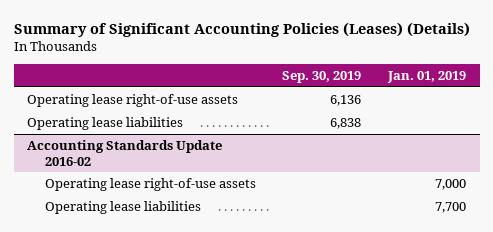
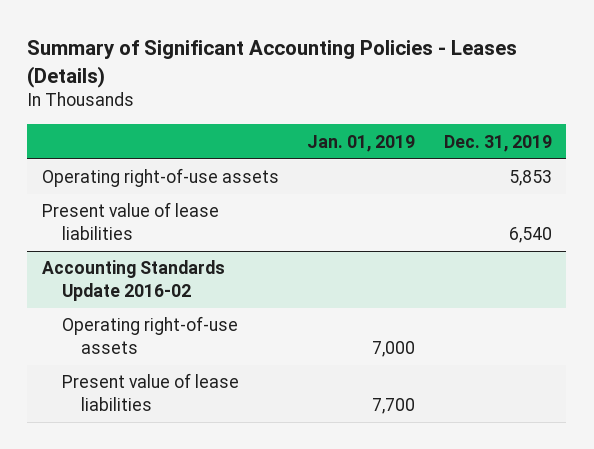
[13,21,470,37] Summary of Significant Accounting Policies (Leases) (Details) -> [27,39,518,88] Summary of Significant Accounting Policies - Leases (Details)
[282,70,362,83] Sep. 30, 2019 -> none
none -> [444,134,553,152] Dec. 31, 2019
[27,94,239,108] Operating lease right-of-use assets -> [41,168,279,188] Operating right-of-use assets
[27,117,184,131] Operating lease liabilities -> [41,202,219,240] Present value of lease liabilities
[44,178,256,192] Operating lease right-of-use assets -> [61,316,238,354] Operating right-of-use assets
[44,201,201,215] Operating lease liabilities -> [61,373,239,411] Present value of lease liabilities

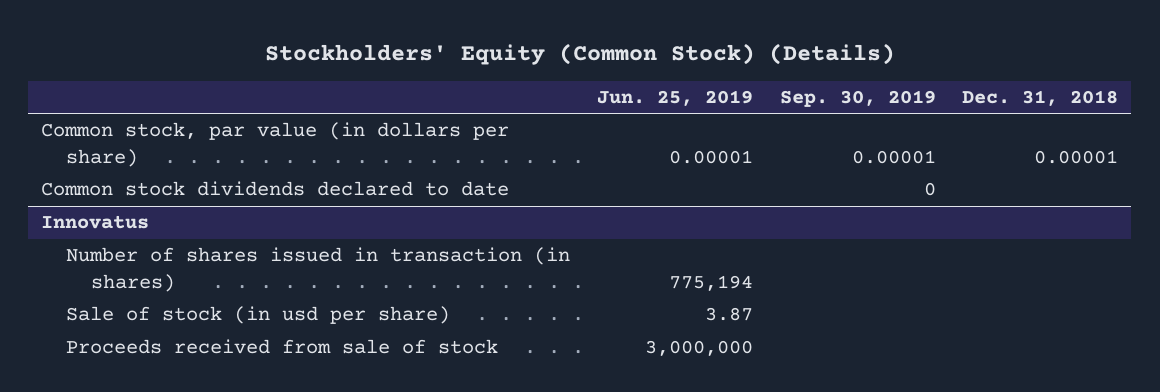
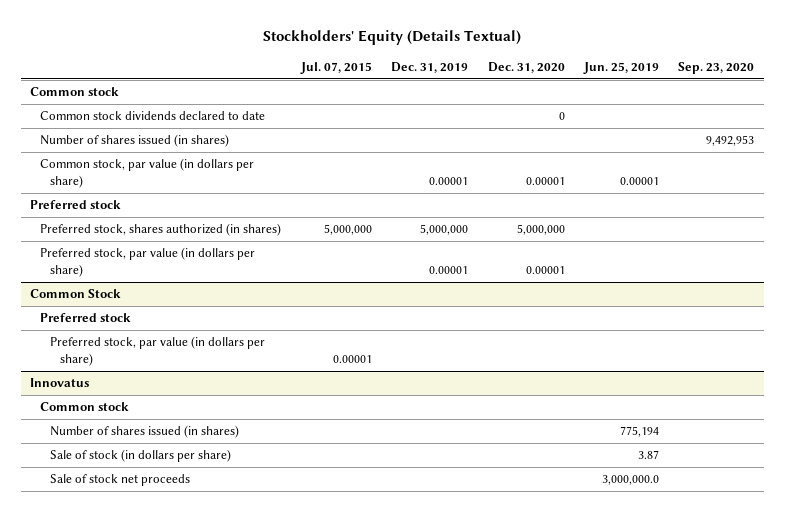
[264,43,895,66] Stockholders' Equity (Common Stock) (Details) -> [263,30,522,46] Stockholders' Equity (Details Textual)
[779,89,936,107] Sep. 30, 2019 -> none
[962,89,1119,106] Dec. 31, 2018 -> none
none -> [299,61,372,74] Jul. 07, 2015
none -> [391,61,469,73] Dec. 31, 2019
none -> [487,61,565,73] Dec. 31, 2020
none -> [678,61,755,74] Sep. 23, 2020
none -> [30,87,120,97] Common stock
none -> [40,134,230,148] Number of shares issued (in shares)
[41,122,510,167] Common stock, par value (in dollars per share) -> [40,158,255,188] Common stock, par value (in dollars per share)
none -> [30,200,122,210] Preferred stock
none -> [40,223,282,237] Preferred stock, shares authorized (in shares)
none -> [40,247,256,277] Preferred stock, par value (in dollars per share)
none -> [30,289,122,299] Common Stock
none -> [40,313,132,323] Preferred stock
none -> [50,336,266,366] Preferred stock, par value (in dollars per share)
none -> [40,402,130,412] Common stock
[66,247,571,292] Number of shares issued in transaction (in shares) -> [50,425,240,439] Number of shares issued (in shares)
[66,306,451,325] Sale of stock (in usd per share) -> [50,449,232,463] Sale of stock (in dollars per share)
[66,339,499,355] Proceeds received from sale of stock -> [50,474,191,487] Sale of stock net proceeds
[644,340,753,357] 3,000,000 -> [602,475,660,486] 3,000,000.0

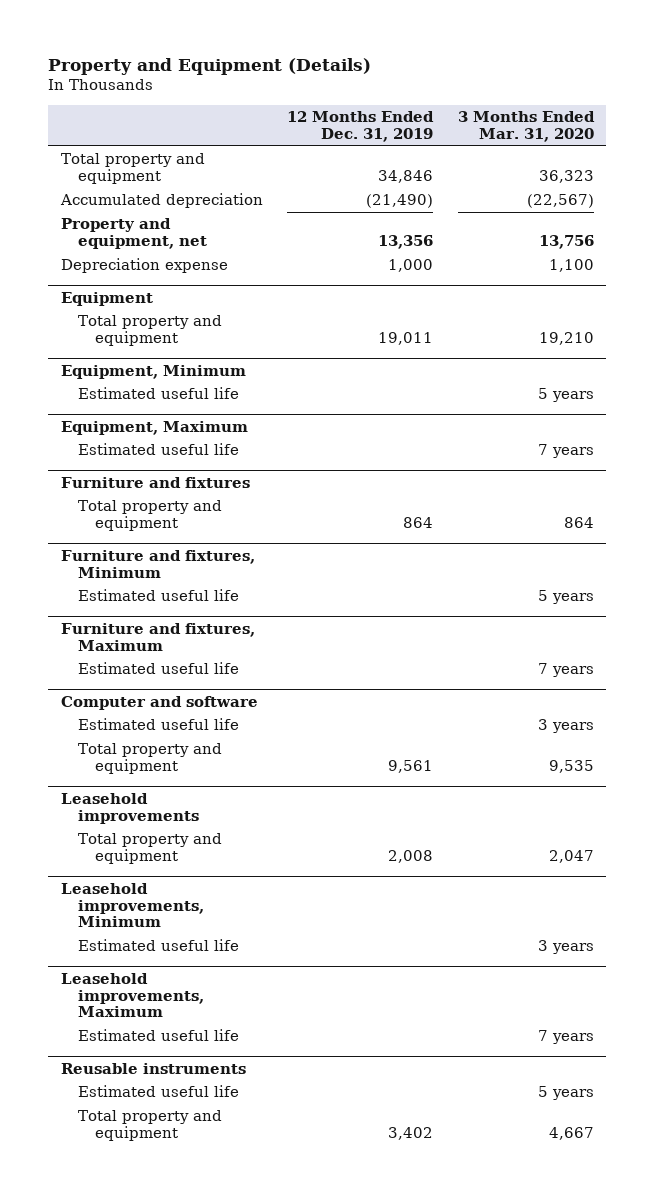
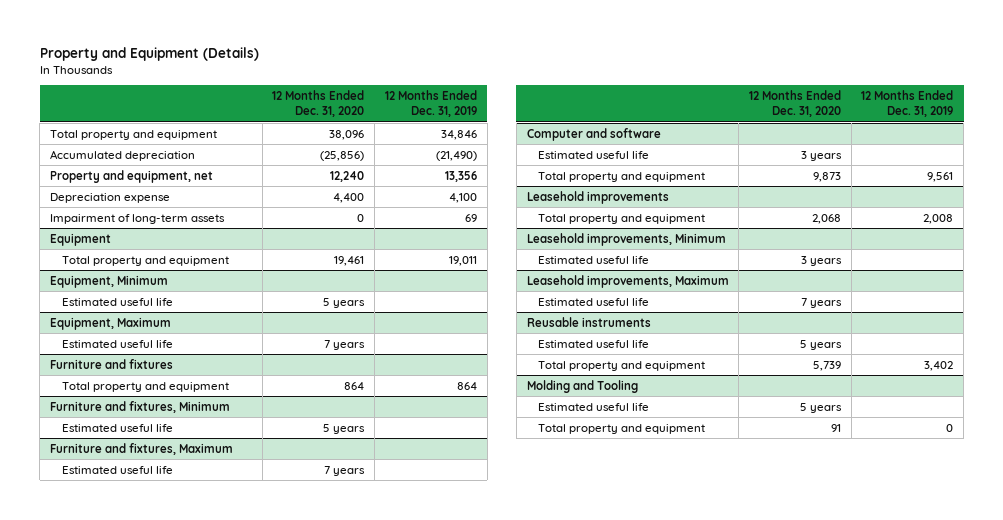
[457,110,595,142] 3 Months Ended Mar. 31, 2020 -> none
none -> [272,90,365,118] 12 Months Ended Dec. 31, 2020
[388,259,434,273] 1,000 -> [448,192,477,203] 4,100
none -> [50,213,226,224] Impairment of long-term assets
none -> [526,379,638,393] Molding and Tooling
none -> [538,402,650,411] Estimated useful life
none -> [538,423,706,434] Total property and equipment

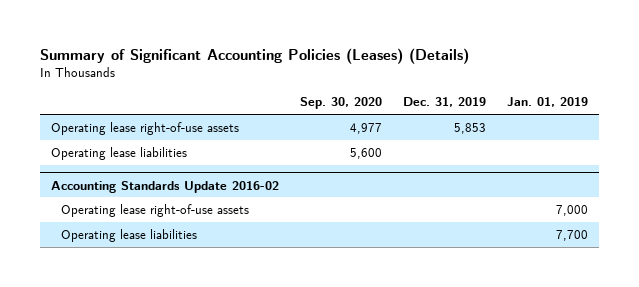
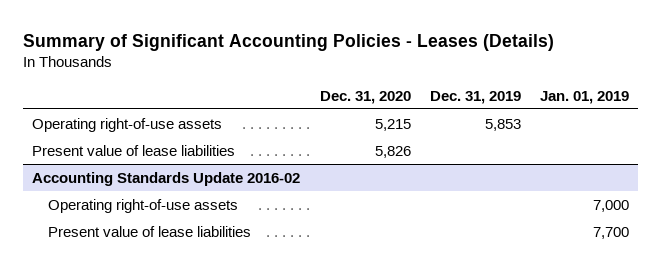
[40,48,470,65] Summary of Significant Accounting Policies (Leases) (Details) -> [22,33,554,51] Summary of Significant Accounting Policies - Leases (Details)
[299,97,382,110] Sep. 30, 2020 -> none
none -> [319,90,411,104] Dec. 31, 2020
[50,121,239,135] Operating lease right-of-use assets -> [32,117,223,132] Operating right-of-use assets
[50,146,187,160] Operating lease liabilities -> [32,144,236,156] Present value of lease liabilities
[60,203,249,217] Operating lease right-of-use assets -> [47,198,238,213] Operating right-of-use assets
[60,228,197,242] Operating lease liabilities -> [47,225,251,237] Present value of lease liabilities

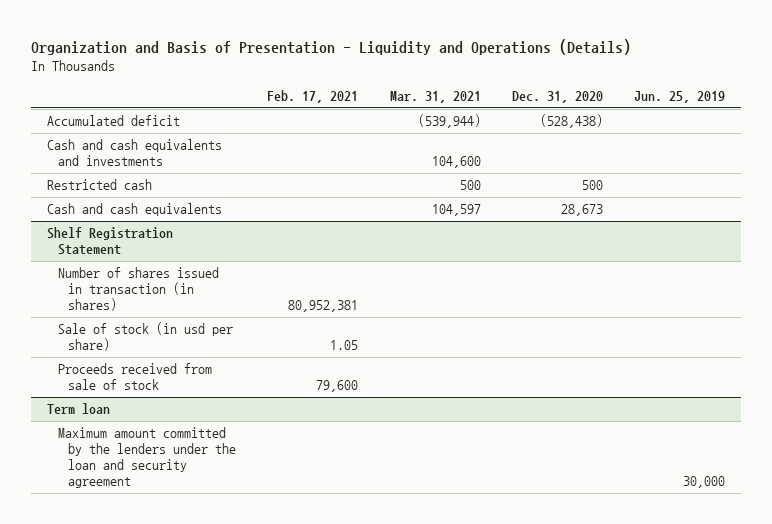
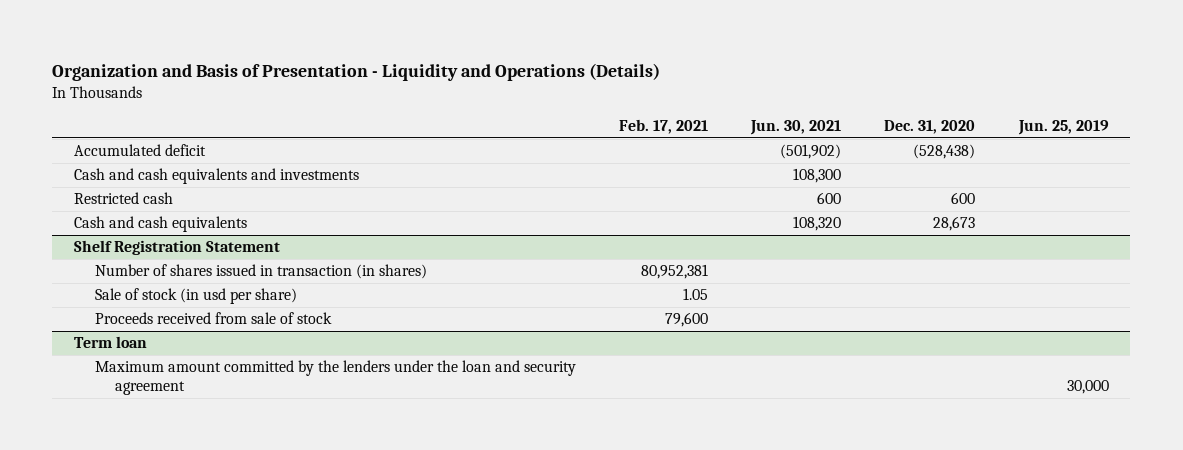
[389,90,481,103] Mar. 31, 2021 -> none
none -> [750,120,842,136] Jun. 30, 2021
[581,180,603,191] 500 -> [951,192,976,205] 600

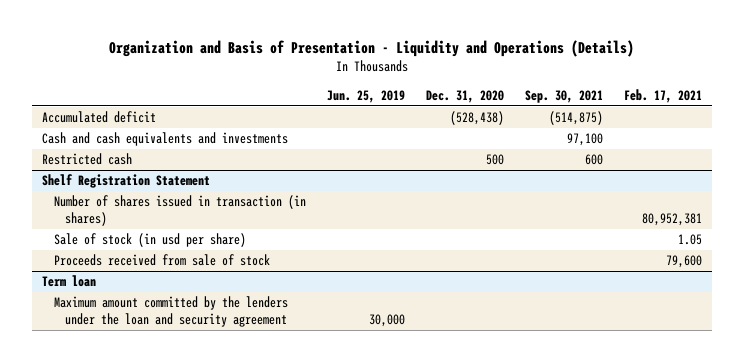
[750,120,842,136] Jun. 30, 2021 -> none
none -> [524,89,603,103] Sep. 30, 2021
[73,216,247,233] Cash and cash equivalents -> none
[951,192,976,205] 600 -> [485,154,504,166] 500

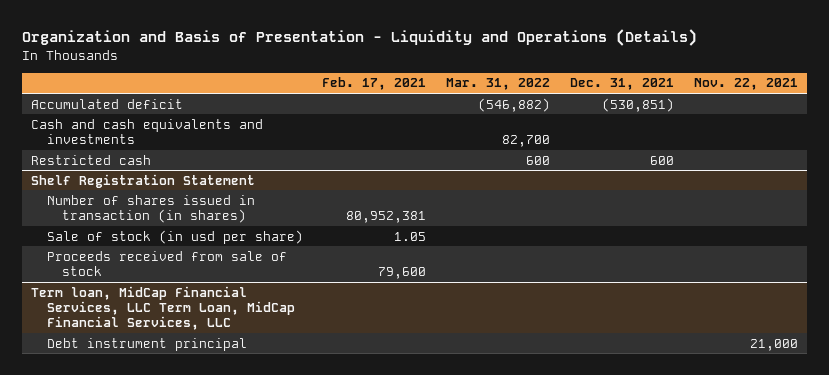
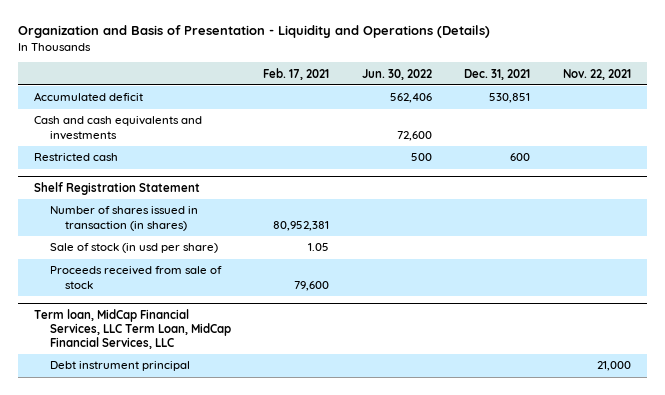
[446,78,551,91] Mar. 31, 2022 -> none
none -> [361,68,432,80] Jun. 30, 2022
[601,97,674,112] (530,851) -> [489,93,531,104] 530,851

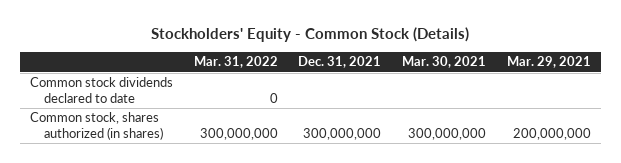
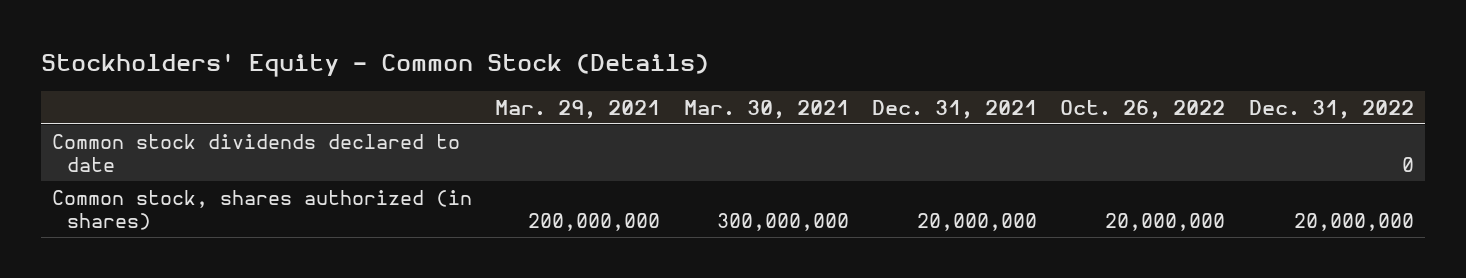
[193,56,278,69] Mar. 31, 2022 -> none
none -> [1060,99,1226,119] Oct. 26, 2022
none -> [1248,99,1414,119] Dec. 31, 2022
[303,127,382,140] 300,000,000 -> [917,213,1038,232] 20,000,000

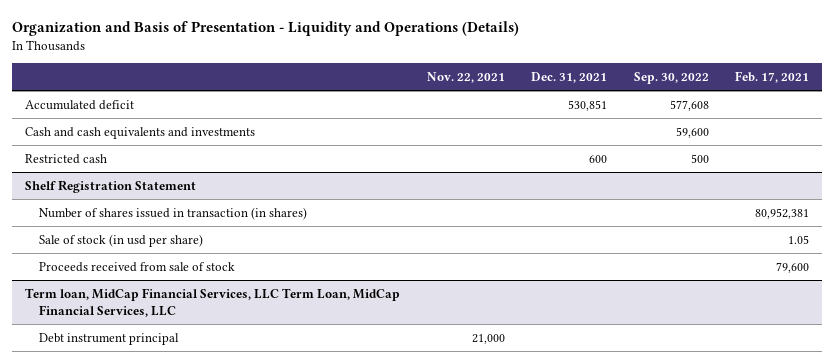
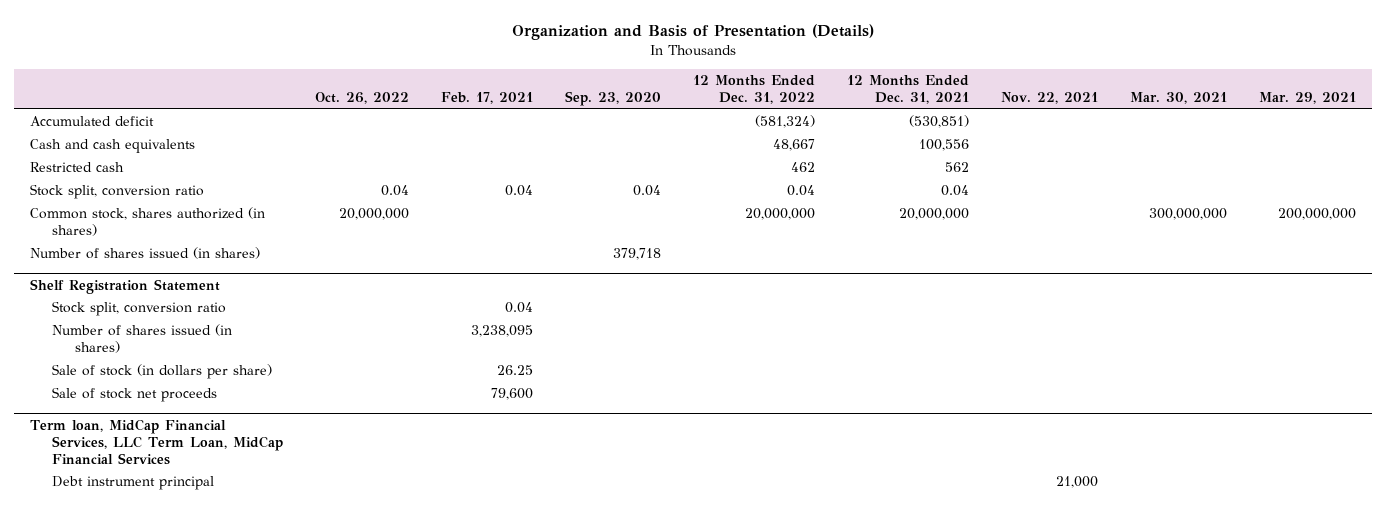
[12,21,520,37] Organization and Basis of Presentation - Liquidity and Operations (Details) -> [512,23,875,40] Organization and Basis of Presentation (Details)
[531,71,608,83] Dec. 31, 2021 -> none
[633,71,709,84] Sep. 30, 2022 -> none
none -> [315,92,410,105] Oct. 26, 2022
none -> [565,91,662,107] Sep. 23, 2020
none -> [693,75,816,105] 12 Months Ended Dec. 31, 2022
none -> [847,75,970,105] 12 Months Ended Dec. 31, 2021
none -> [1130,92,1228,105] Mar. 30, 2021
none -> [1259,92,1357,105] Mar. 29, 2021
[25,126,256,139] Cash and cash equivalents and investments -> [29,139,195,154] Cash and cash equivalents
none -> [29,184,204,200] Stock split, conversion ratio
none -> [29,207,265,237] Common stock, shares authorized (in shares)
none -> [29,247,260,260] Number of shares issued (in shares)
none -> [52,301,227,317] Stock split, conversion ratio
[39,206,308,220] Number of shares issued in transaction (in shares) -> [52,324,233,354] Number of shares issued (in shares)
[755,207,810,219] 80,952,381 -> [471,325,534,338] 3,238,095
[39,233,204,247] Sale of stock (in usd per share) -> [52,364,273,380] Sale of stock (in dollars per share)
[788,234,810,244] 1.05 -> [497,365,534,376] 26.25
[39,261,236,272] Proceeds received from sale of stock -> [52,387,218,403] Sale of stock net proceeds
[25,287,401,317] Term loan, MidCap Financial Services, LLC Term Loan, MidCap Financial Services, LLC -> [29,418,284,465] Term loan, MidCap Financial Services, LLC Term Loan, MidCap Financial Services

